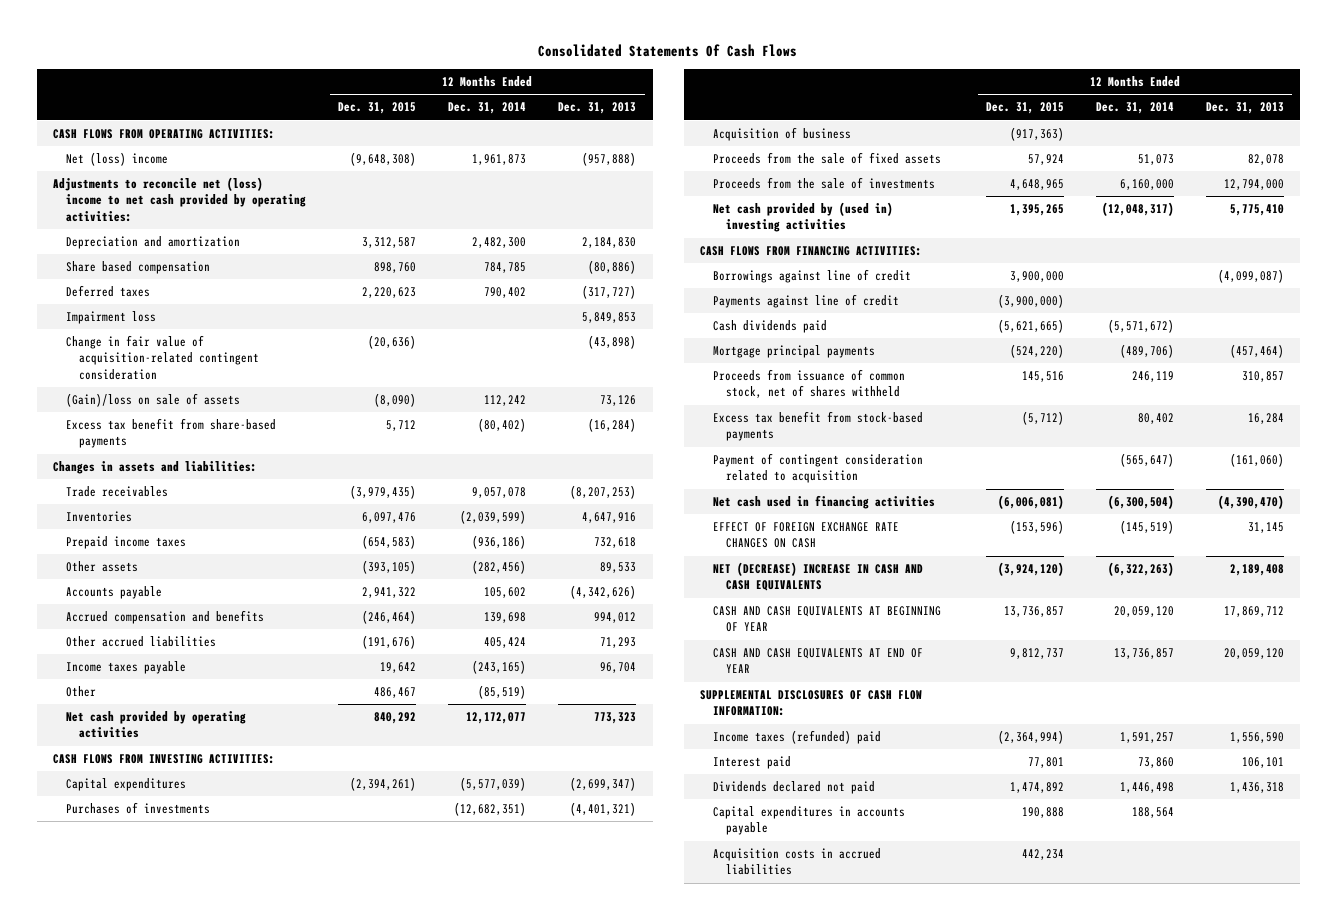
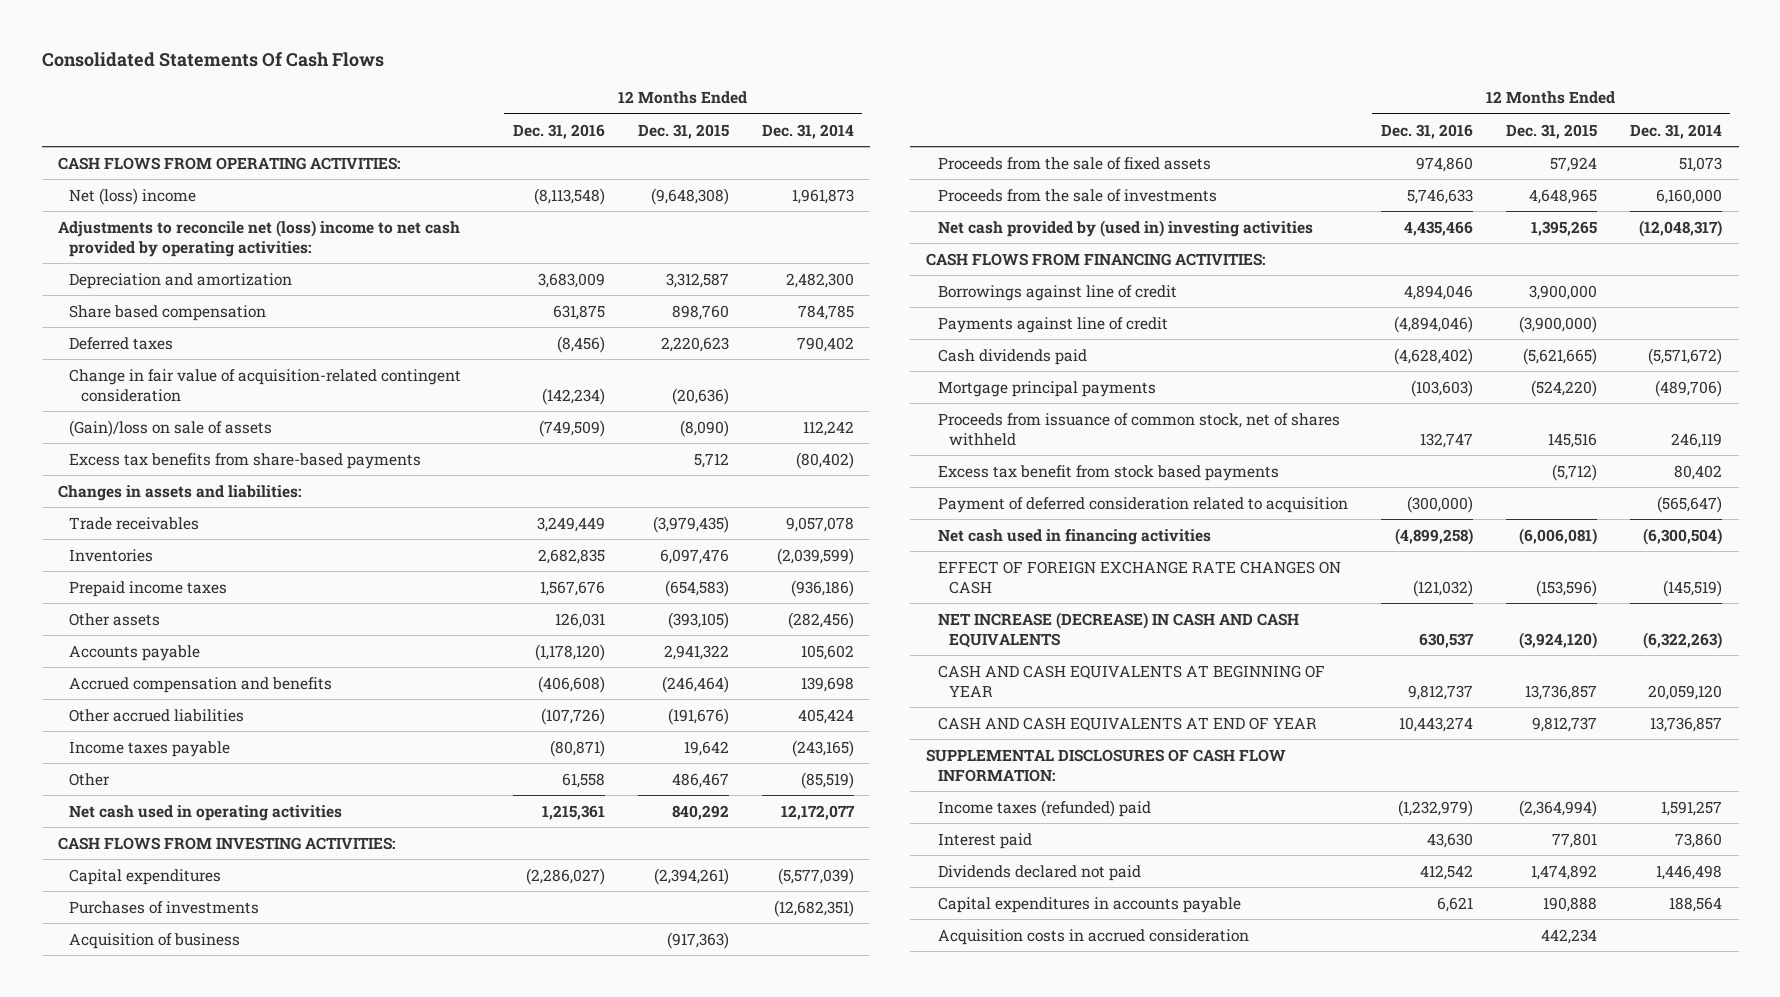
[558,102,637,115] Dec. 31, 2013 -> none
none -> [512,123,605,139] Dec. 31, 2016
[65,311,156,325] Impairment loss -> none
[65,418,276,449] Excess tax benefit from share-based payments -> [69,452,422,469] Excess tax benefits from share-based payments
[65,711,246,739] Net cash provided by operating activities -> [69,804,343,821] Net cash used in operating activities
[713,411,924,442] Excess tax benefit from stock-based payments -> [937,464,1279,481] Excess tax benefit from stock based payments
[713,453,924,484] Payment of contingent consideration related to acquisition -> [937,496,1348,513] Payment of deferred consideration related to acquisition
[713,562,924,592] NET (DECREASE) INCREASE IN CASH AND CASH EQUIVALENTS -> [937,611,1299,648] NET INCREASE (DECREASE) IN CASH AND CASH EQUIVALENTS
[713,848,882,876] Acquisition costs in accrued liabilities -> [937,928,1249,945] Acquisition costs in accrued consideration

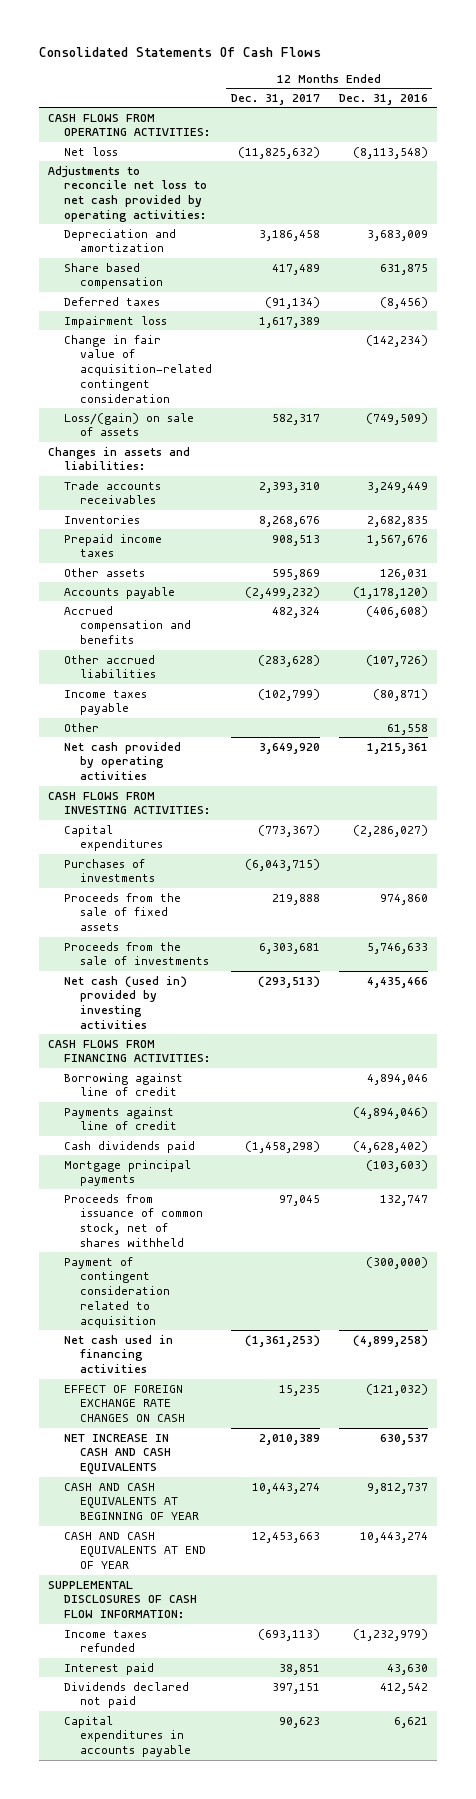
[637,123,729,139] Dec. 31, 2015 -> none
[761,123,854,139] Dec. 31, 2014 -> none
none -> [230,94,320,106] Dec. 31, 2017
[69,187,197,205] Net (loss) income -> [64,146,119,156] Net loss
[58,219,461,257] Adjustments to reconcile net (loss) income to net cash provided by operating activities: -> [48,165,208,222] Adjustments to reconcile net loss to net cash provided by operating activities:
none -> [64,315,168,328] Impairment loss
[69,452,422,469] Excess tax benefits from share-based payments -> none
[69,419,273,437] (Gain)/loss on sale of assets -> [64,412,195,437] Loss/(gain) on sale of assets
[69,516,200,530] Trade receivables -> [64,480,162,505] Trade accounts receivables
[69,804,343,821] Net cash used in operating activities -> [64,741,182,781] Net cash provided by operating activities
[69,932,241,949] Acquisition of business -> none
[937,219,1313,237] Net cash provided by (used in) investing activities -> [64,975,188,1029] Net cash (used in) provided by investing activities
[937,284,1177,301] Borrowings against line of credit -> [64,1072,184,1097] Borrowing against line of credit
[937,464,1279,481] Excess tax benefit from stock based payments -> none
[937,496,1348,513] Payment of deferred consideration related to acquisition -> [64,1256,170,1328] Payment of contingent consideration related to acquisition
[937,611,1299,648] NET INCREASE (DECREASE) IN CASH AND CASH EQUIVALENTS -> [64,1433,171,1476] NET INCREASE IN CASH AND CASH EQUIVALENTS
[937,799,1151,817] Income taxes (refunded) paid -> [64,1629,148,1653] Income taxes refunded
[937,928,1249,945] Acquisition costs in accrued consideration -> none

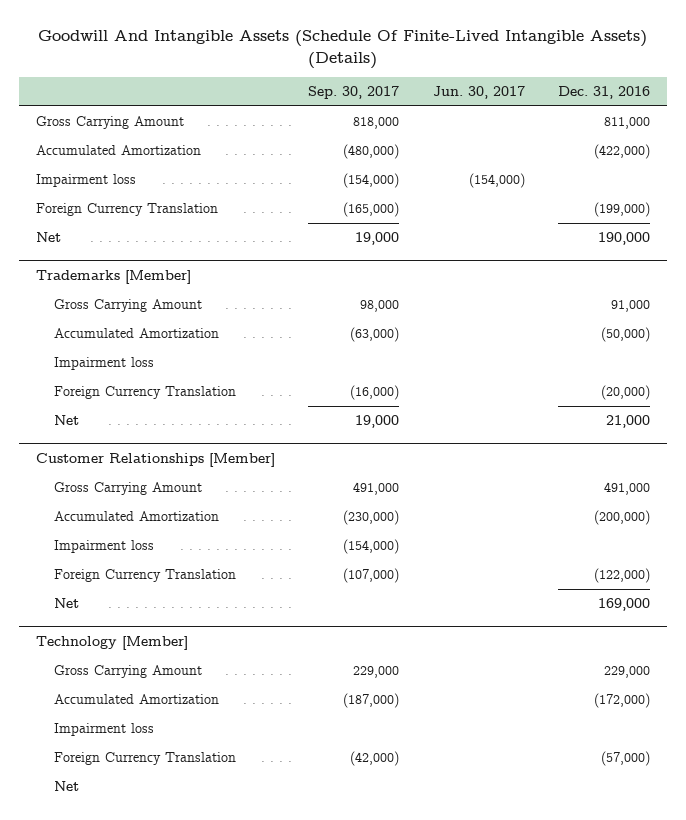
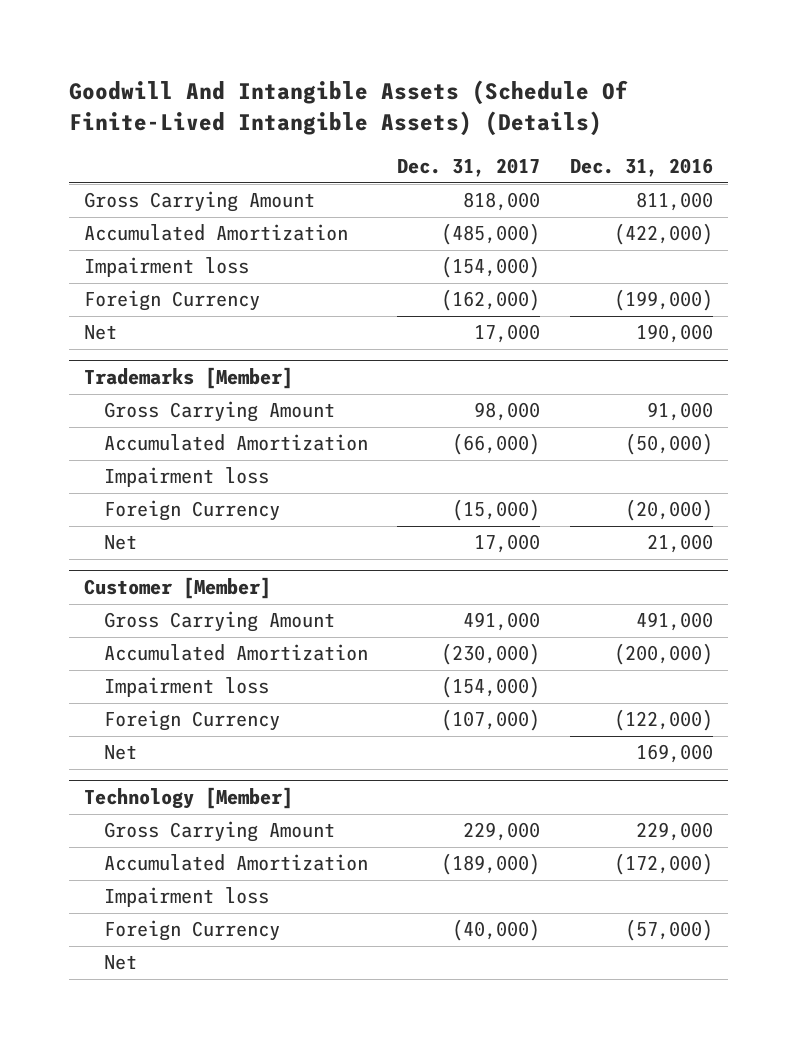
[308,86,400,100] Sep. 30, 2017 -> none
[432,86,525,100] Jun. 30, 2017 -> none
none -> [397,158,541,178] Dec. 31, 2017
[35,203,218,217] Foreign Currency Translation -> [83,290,260,312] Foreign Currency
[54,386,237,400] Foreign Currency Translation -> [103,500,280,522] Foreign Currency
[35,453,275,468] Customer Relationships [Member] -> [83,577,271,600] Customer [Member]
[54,569,237,583] Foreign Currency Translation -> [103,710,280,732] Foreign Currency
[54,752,237,766] Foreign Currency Translation -> [103,920,280,942] Foreign Currency

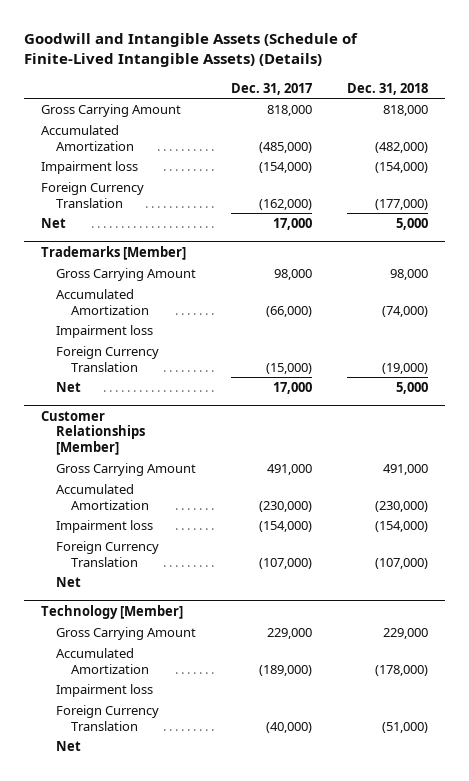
[68,80,628,137] Goodwill And Intangible Assets (Schedule Of Finite-Lived Intangible Assets) (Details) -> [23,33,358,68] Goodwill and Intangible Assets (Schedule of Finite-Lived Intangible Assets) (Details)
[569,158,713,178] Dec. 31, 2016 -> none
none -> [346,82,428,95] Dec. 31, 2018
[83,290,260,312] Foreign Currency -> [41,182,145,208] Foreign Currency Translation
[103,500,280,522] Foreign Currency -> [56,346,160,372] Foreign Currency Translation
[83,577,271,600] Customer [Member] -> [41,410,146,455] Customer Relationships [Member]
[103,710,280,732] Foreign Currency -> [56,541,160,567] Foreign Currency Translation
[103,920,280,942] Foreign Currency -> [56,705,160,731] Foreign Currency Translation

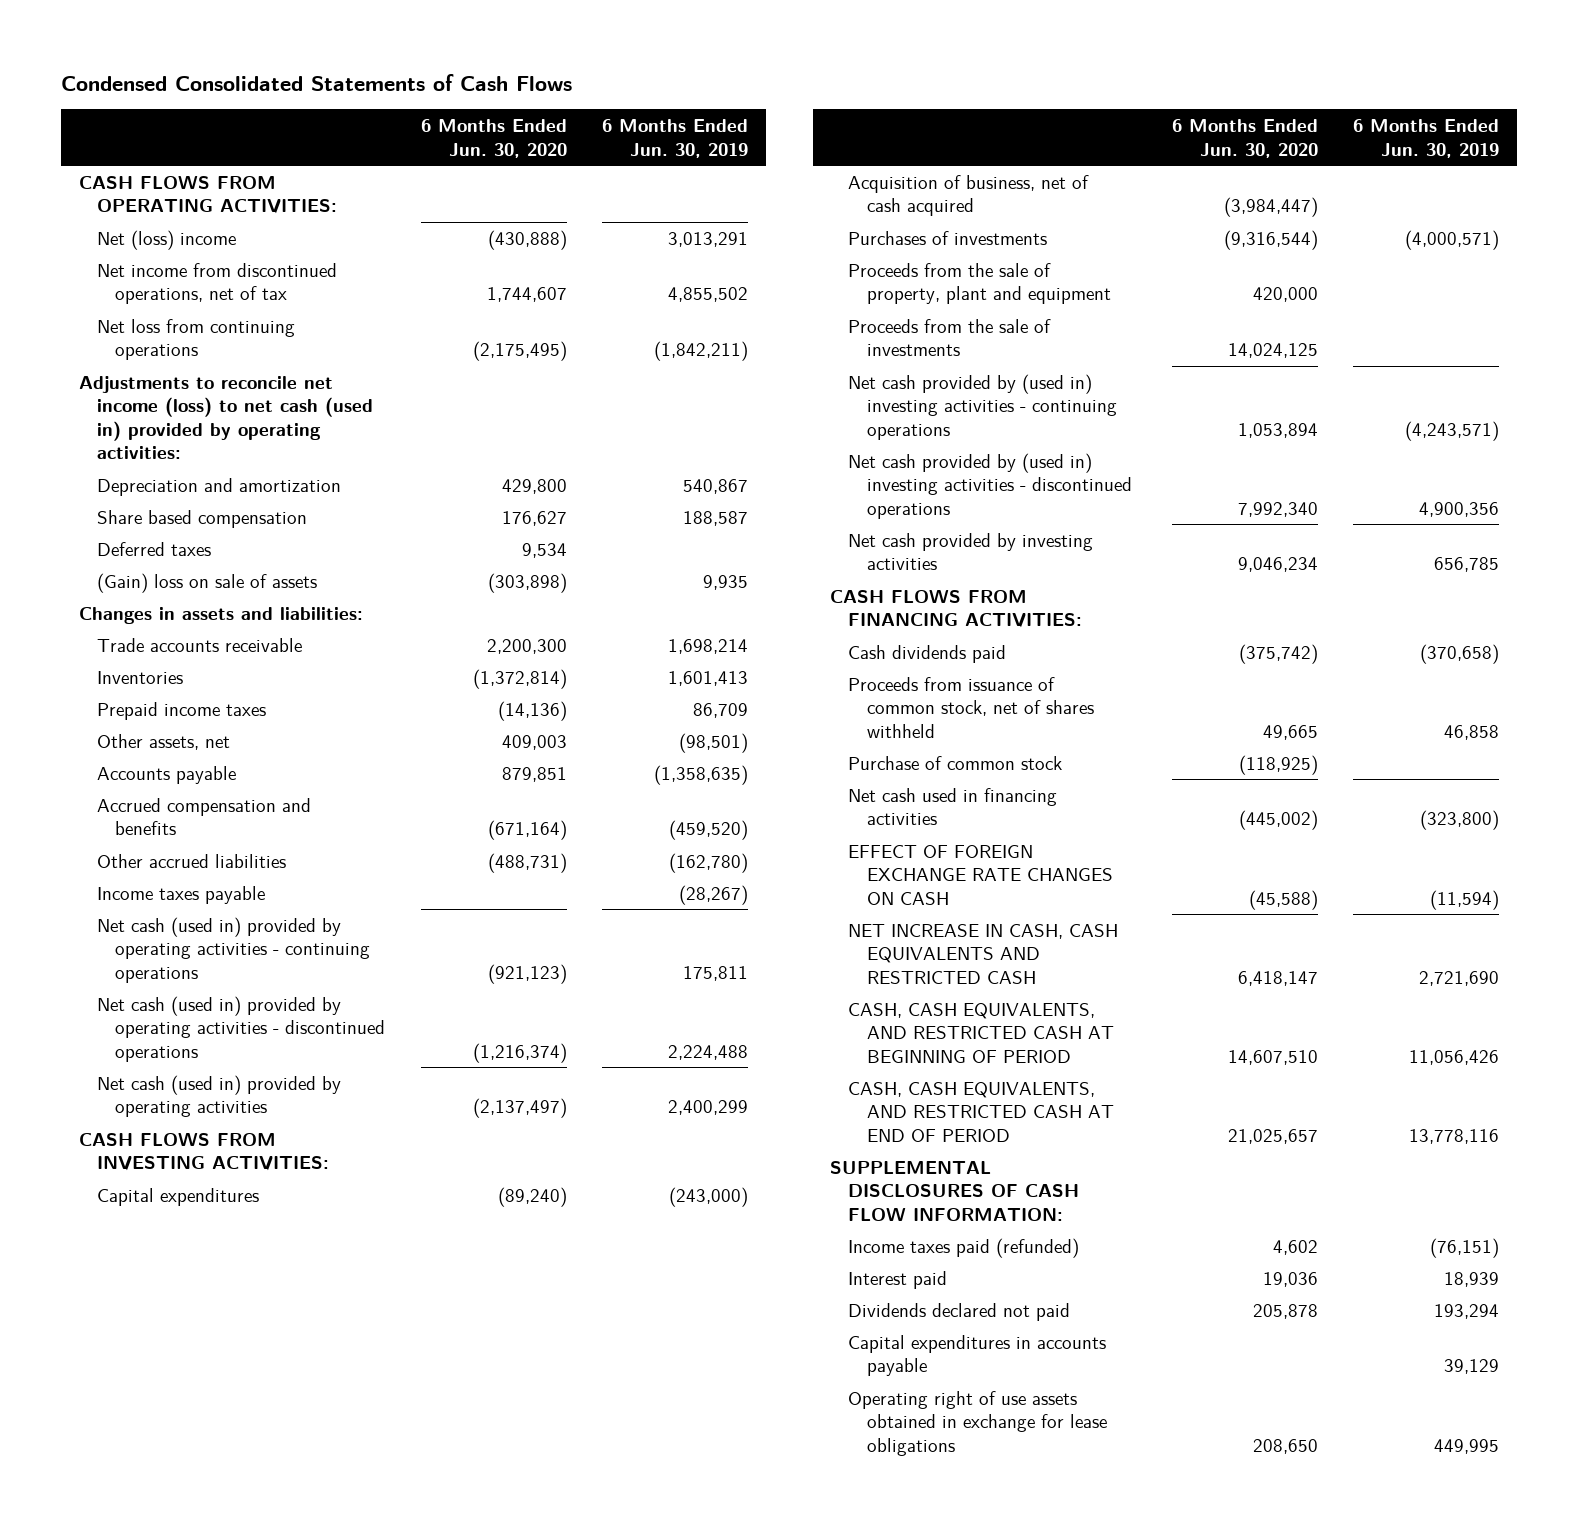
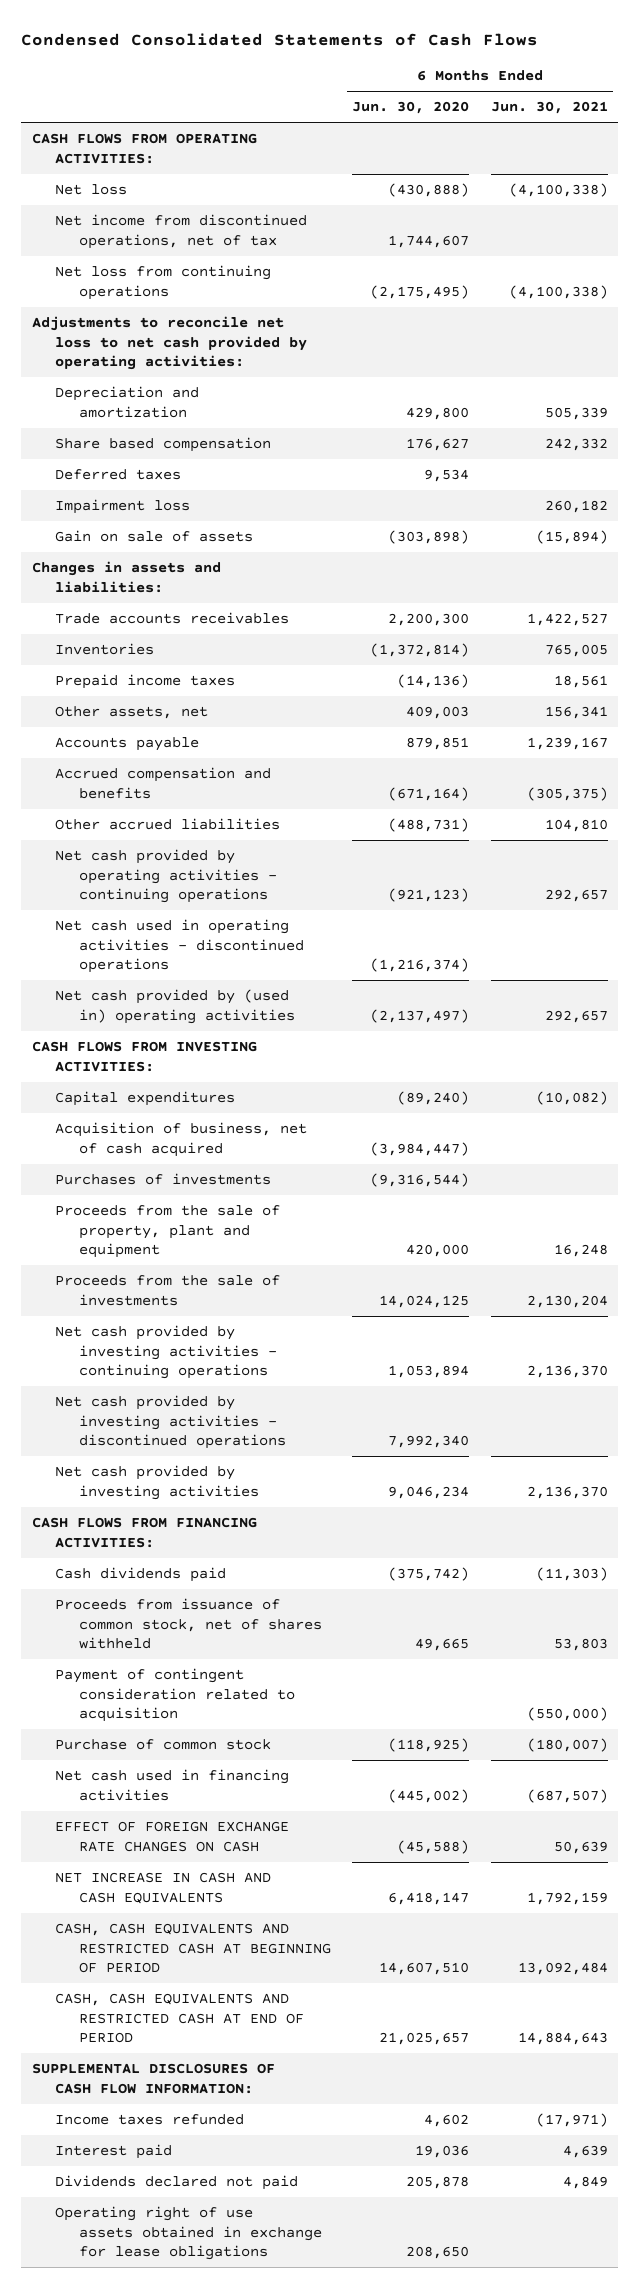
[602,119,749,158] 6 Months Ended Jun. 30, 2019 -> none
none -> [490,101,608,115] Jun. 30, 2021
[97,229,237,250] Net (loss) income -> [55,184,128,196] Net loss
[79,375,374,460] Adjustments to reconcile net income (loss) to net cash (used in) provided by operating activities: -> [31,316,308,370] Adjustments to reconcile net loss to net cash provided by operating activities:
none -> [55,499,191,515] Impairment loss
[97,572,318,593] (Gain) loss on sale of assets -> [55,530,254,543] Gain on sale of assets
[97,637,303,652] Trade accounts receivable -> [55,612,290,625] Trade accounts receivables
[97,885,266,904] Income taxes payable -> none
[97,916,371,983] Net cash (used in) provided by operating activities - continuing operations -> [55,849,277,903] Net cash provided by operating activities - continuing operations
[97,995,386,1062] Net cash (used in) provided by operating activities - discontinued operations -> [55,919,304,973] Net cash used in operating activities - discontinued operations
[97,1074,342,1118] Net cash (used in) provided by operating activities -> [55,989,295,1024] Net cash provided by (used in) operating activities
[848,373,1117,440] Net cash provided by (used in) investing activities - continuing operations -> [55,1325,277,1379] Net cash provided by investing activities - continuing operations
[848,452,1132,519] Net cash provided by (used in) investing activities - discontinued operations -> [55,1395,286,1449] Net cash provided by investing activities - discontinued operations
none -> [55,1668,295,1722] Payment of contingent consideration related to acquisition
[848,923,1119,984] NET INCREASE IN CASH, CASH EQUIVALENTS AND RESTRICTED CASH -> [55,1872,272,1904] NET INCREASE IN CASH AND CASH EQUIVALENTS
[848,1002,1114,1063] CASH, CASH EQUIVALENTS, AND RESTRICTED CASH AT BEGINNING OF PERIOD -> [55,1923,331,1973] CASH, CASH EQUIVALENTS AND RESTRICTED CASH AT BEGINNING OF PERIOD
[848,1081,1114,1142] CASH, CASH EQUIVALENTS, AND RESTRICTED CASH AT END OF PERIOD -> [55,1993,304,2043] CASH, CASH EQUIVALENTS AND RESTRICTED CASH AT END OF PERIOD
[848,1237,1080,1258] Income taxes paid (refunded) -> [55,2114,245,2126] Income taxes refunded
[848,1334,1107,1377] Capital expenditures in accounts payable -> none

